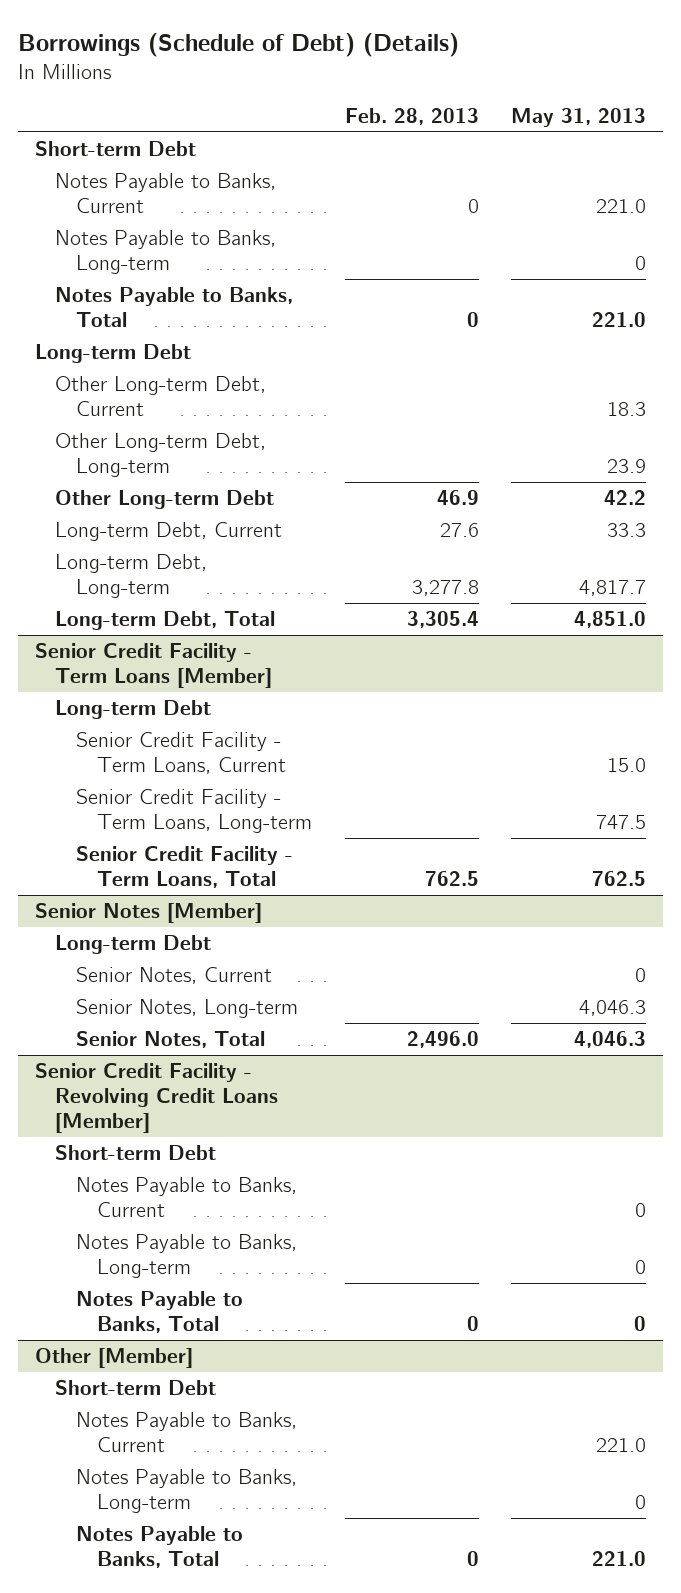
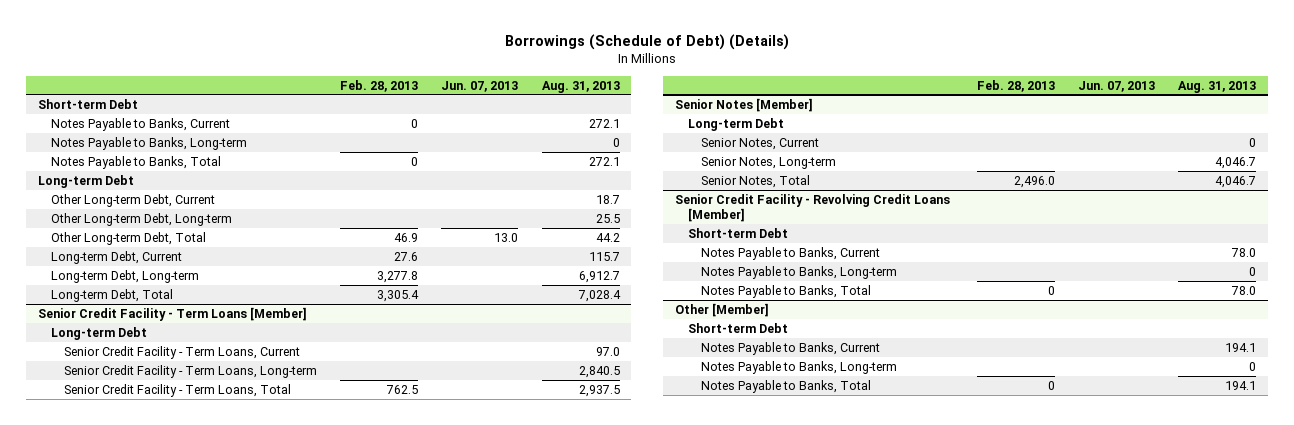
[511,107,647,127] May 31, 2013 -> none
none -> [441,80,519,92] Jun. 07, 2013
none -> [541,80,620,93] Aug. 31, 2013
[55,490,275,510] Other Long-term Debt -> [50,231,206,245] Other Long-term Debt, Total

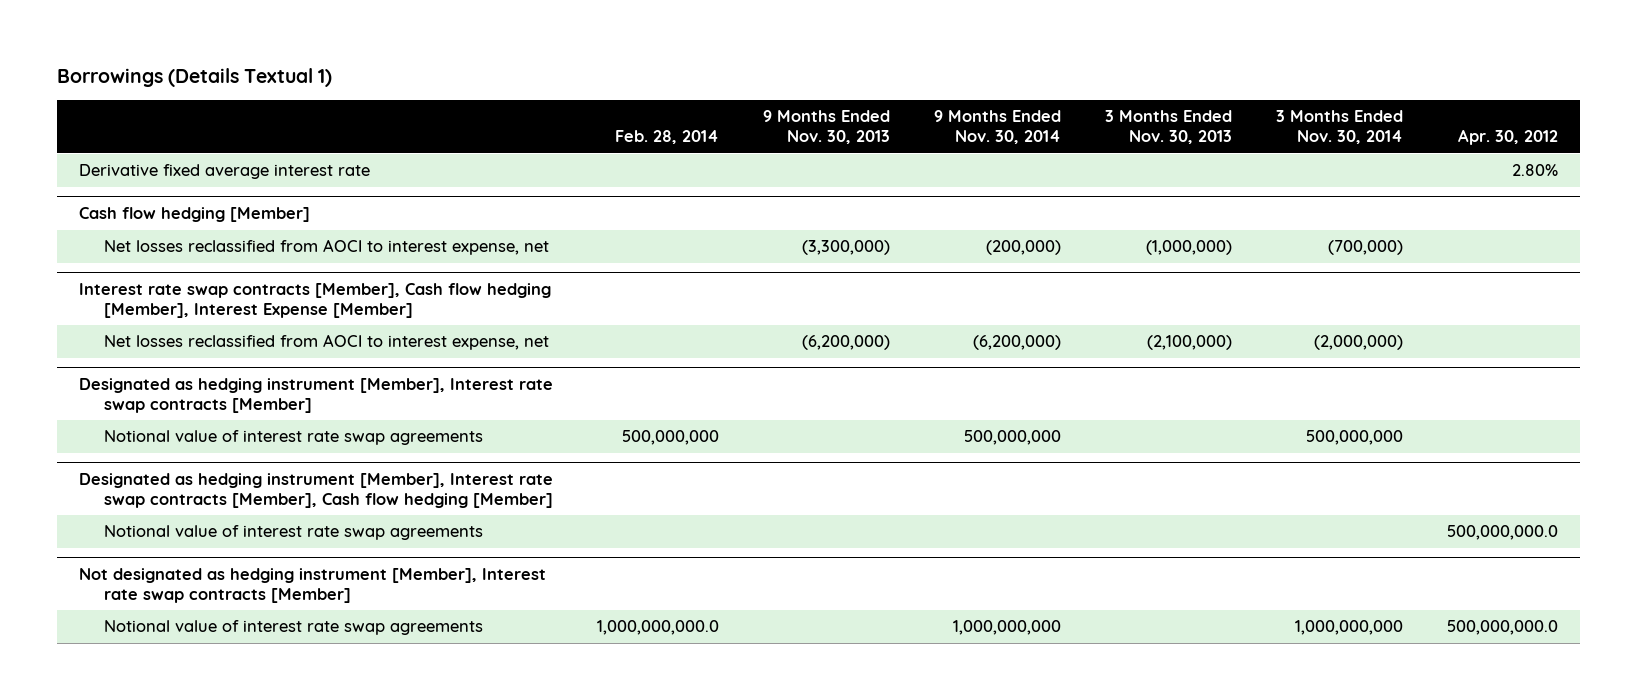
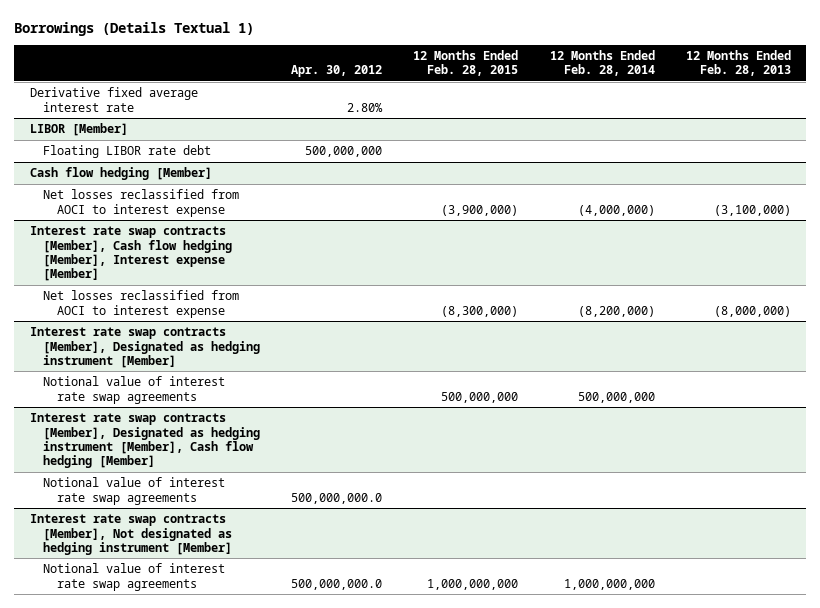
[615,130,720,145] Feb. 28, 2014 -> none
[763,110,891,145] 9 Months Ended Nov. 30, 2013 -> none
[934,110,1062,145] 9 Months Ended Nov. 30, 2014 -> none
[1104,110,1232,145] 3 Months Ended Nov. 30, 2013 -> none
[1275,110,1403,145] 3 Months Ended Nov. 30, 2014 -> none
none -> [413,49,519,77] 12 Months Ended Feb. 28, 2015
none -> [549,49,655,77] 12 Months Ended Feb. 28, 2014
none -> [685,49,791,77] 12 Months Ended Feb. 28, 2013
none -> [29,123,128,137] LIBOR [Member]
none -> [43,145,212,159] Floating LIBOR rate debt
[103,239,549,256] Net losses reclassified from AOCI to interest expense, net -> [43,189,240,217] Net losses reclassified from AOCI to interest expense
[79,283,552,318] Interest rate swap contracts [Member], Cash flow hedging [Member], Interest Expense [Member] -> [29,226,233,282] Interest rate swap contracts [Member], Cash flow hedging [Member], Interest expense [Member]
[103,334,549,351] Net losses reclassified from AOCI to interest expense, net -> [43,290,240,318] Net losses reclassified from AOCI to interest expense
[79,378,554,413] Designated as hedging instrument [Member], Interest rate swap contracts [Member] -> [29,327,261,368] Interest rate swap contracts [Member], Designated as hedging instrument [Member]
[79,473,554,508] Designated as hedging instrument [Member], Interest rate swap contracts [Member], Cash flow hedging [Member] -> [29,413,261,469] Interest rate swap contracts [Member], Designated as hedging instrument [Member], Cash flow hedging [Member]
[79,568,547,603] Not designated as hedging instrument [Member], Interest rate swap contracts [Member] -> [29,514,233,555] Interest rate swap contracts [Member], Not designated as hedging instrument [Member]

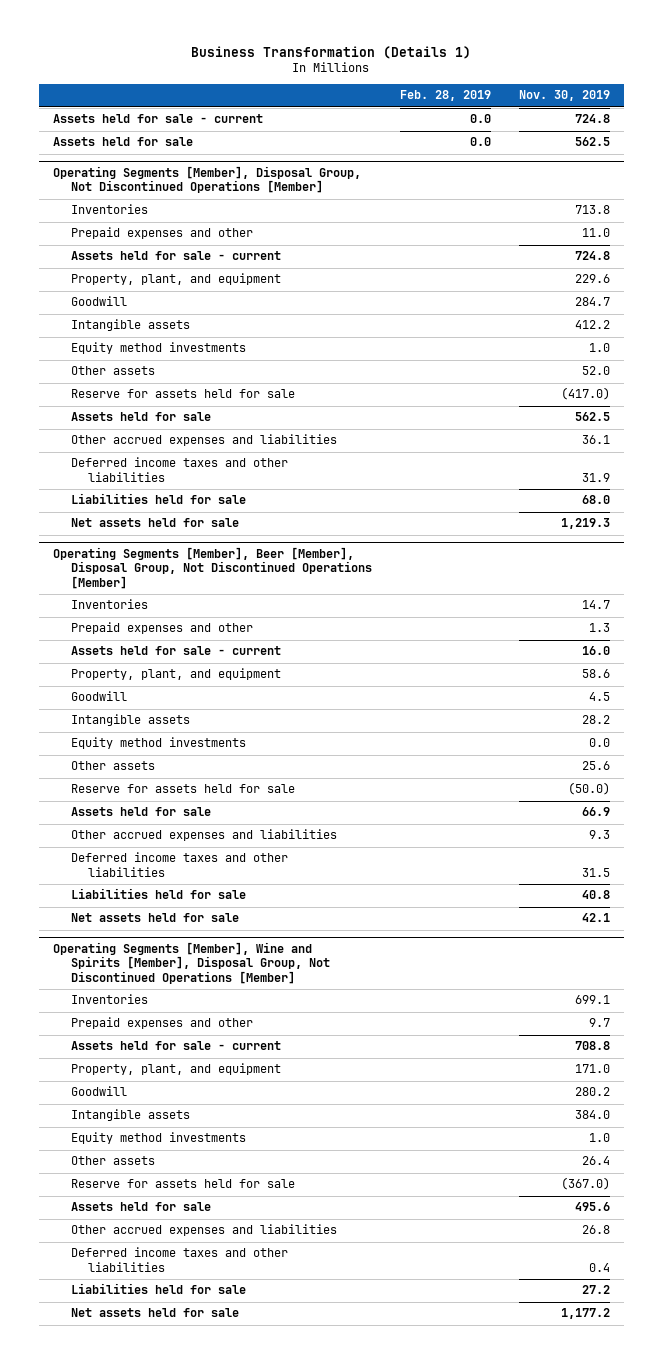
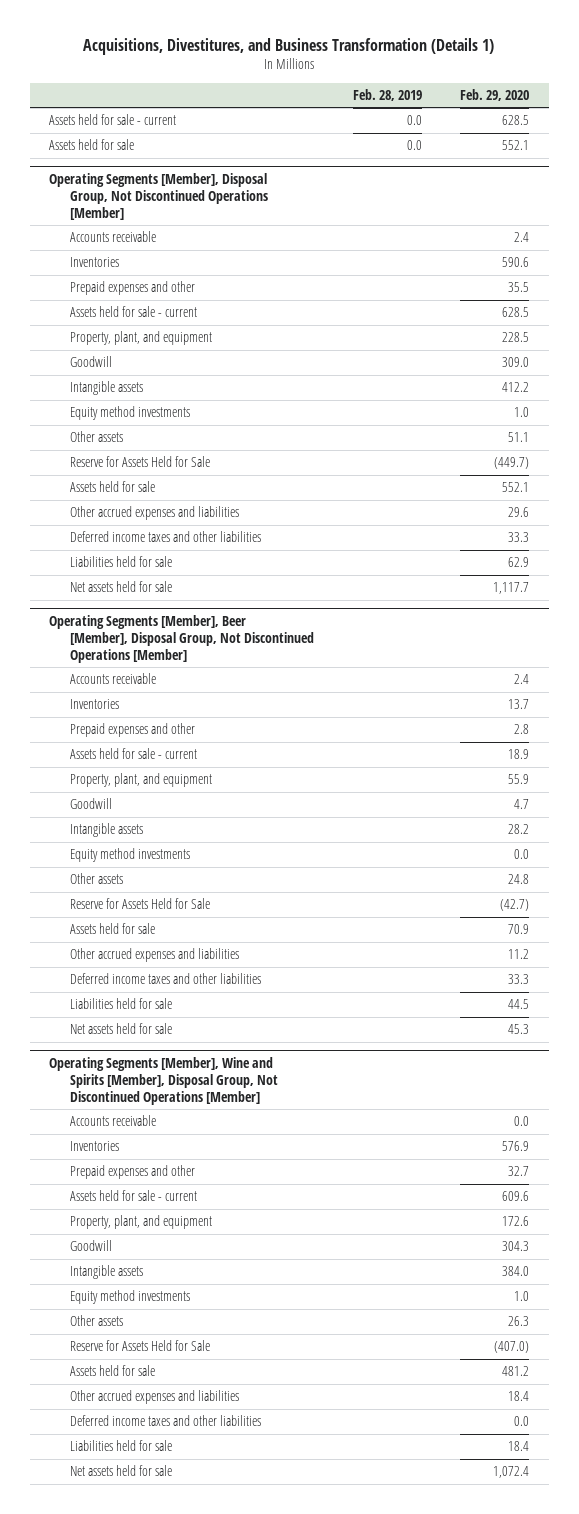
[191,45,472,59] Business Transformation (Details 1) -> [83,38,495,56] Acquisitions, Divestitures, and Business Transformation (Details 1)
[518,90,610,102] Nov. 30, 2019 -> none
none -> [460,88,530,101] Feb. 29, 2020
none -> [70,231,157,243] Accounts receivable
[70,389,295,399] Reserve for assets held for sale -> [70,456,211,468] Reserve for Assets Held for Sale
none -> [70,673,157,685] Accounts receivable
[70,784,295,794] Reserve for assets held for sale -> [70,898,211,910] Reserve for Assets Held for Sale
none -> [70,1115,157,1127] Accounts receivable
[70,1179,295,1189] Reserve for assets held for sale -> [70,1340,211,1352] Reserve for Assets Held for Sale

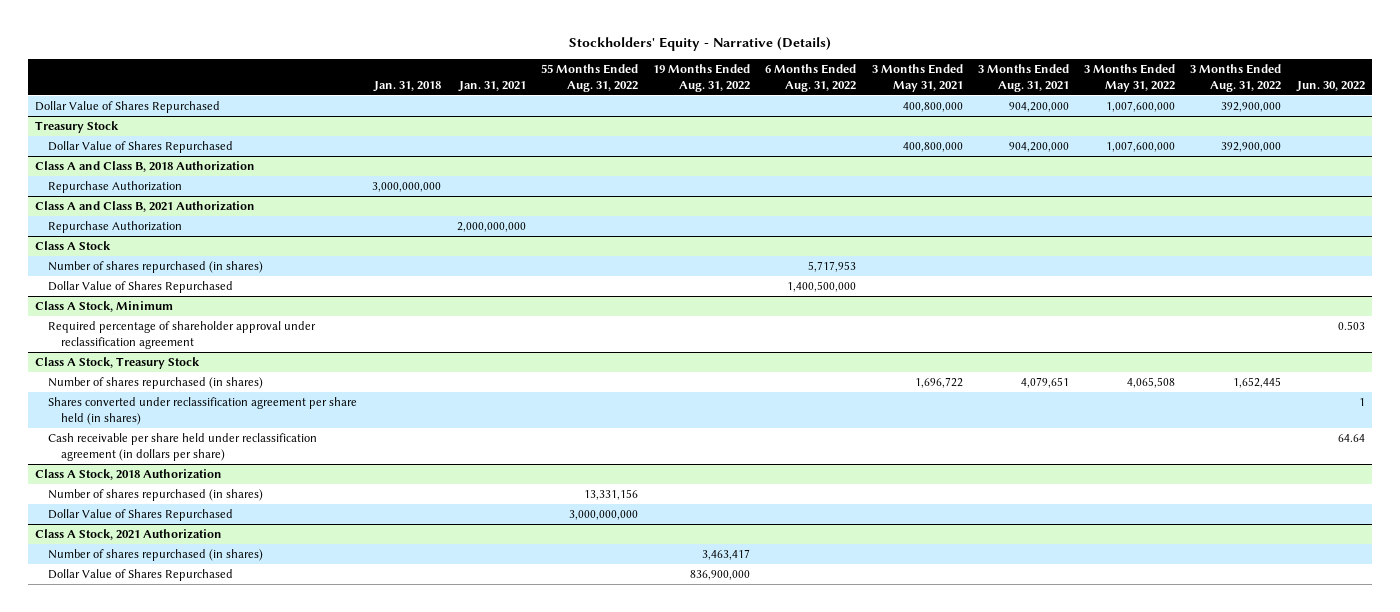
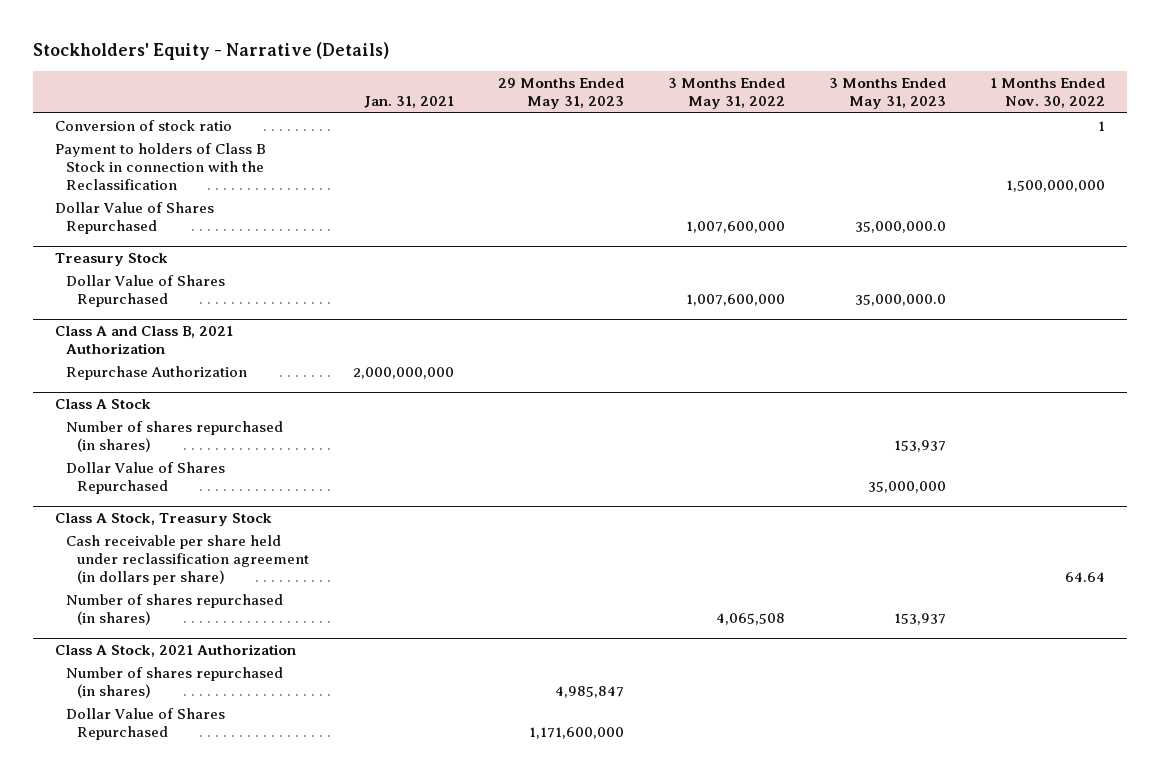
[373,80,442,92] Jan. 31, 2018 -> none
[540,64,638,92] 55 Months Ended Aug. 31, 2022 -> none
[653,64,751,92] 19 Months Ended Aug. 31, 2022 -> none
[765,64,857,92] 6 Months Ended Aug. 31, 2022 -> none
[871,64,963,92] 3 Months Ended May 31, 2021 -> none
[977,64,1069,92] 3 Months Ended Aug. 31, 2021 -> none
[1190,64,1282,92] 3 Months Ended Aug. 31, 2022 -> none
[1295,80,1365,92] Jun. 30, 2022 -> none
none -> [497,78,624,110] 29 Months Ended May 31, 2023
none -> [828,78,946,110] 3 Months Ended May 31, 2023
none -> [989,78,1105,109] 1 Months Ended Nov. 30, 2022
none -> [54,119,232,131] Conversion of stock ratio
none -> [54,142,266,190] Payment to holders of Class B Stock in connection with the Reclassification
[35,161,256,173] Class A and Class B, 2018 Authorization -> none
[48,181,183,194] Repurchase Authorization -> none
[35,301,174,313] Class A Stock, Minimum -> none
[48,321,317,349] Required percentage of shareholder approval under reclassification agreement -> none
[48,397,358,425] Shares converted under reclassification agreement per share held (in shares) -> none
[35,469,223,481] Class A Stock, 2018 Authorization -> none
[48,489,264,502] Number of shares repurchased (in shares) -> none
[48,509,234,522] Dollar Value of Shares Repurchased -> none
[48,377,264,390] Number of shares repurchased (in shares) -> [65,593,283,625] Number of shares repurchased (in shares)

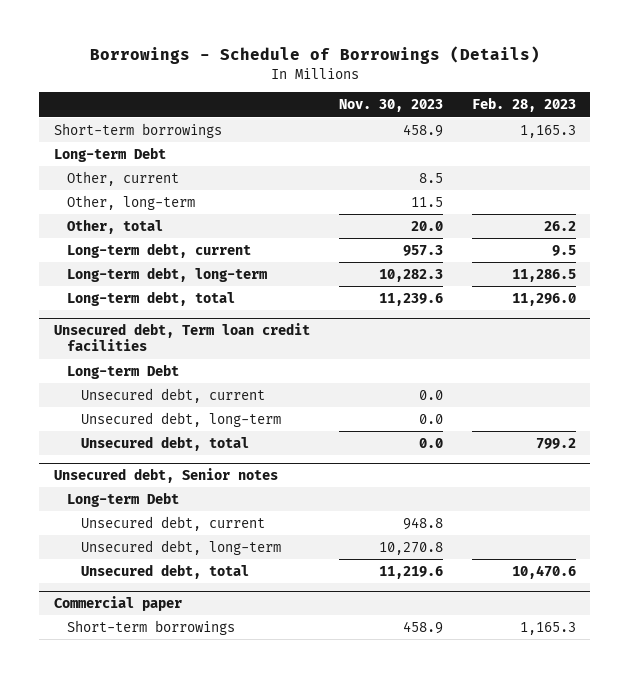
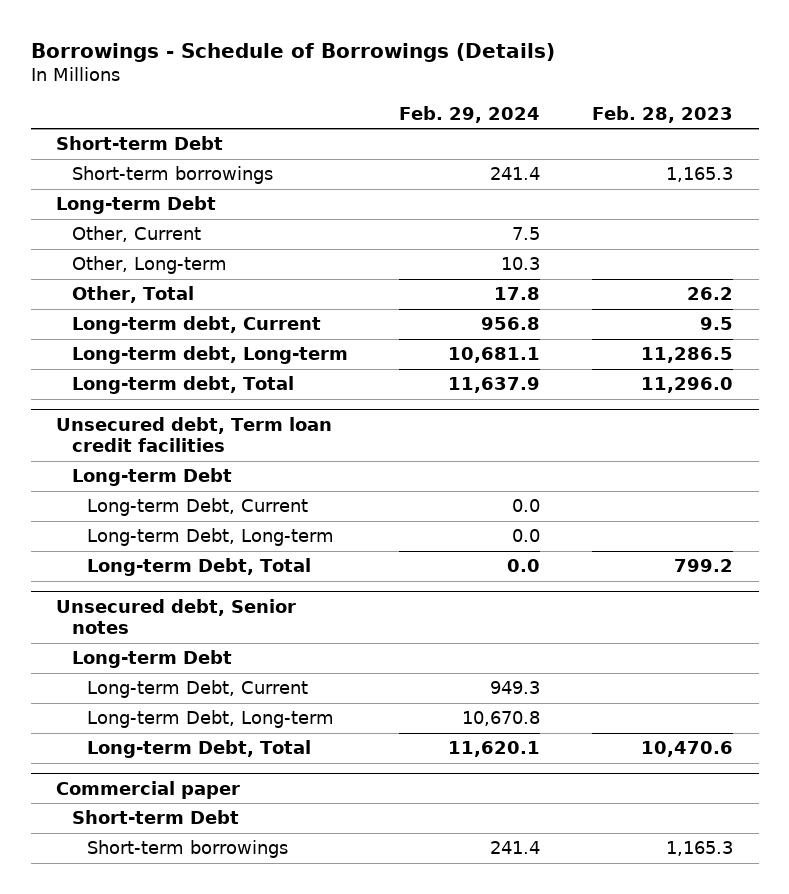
[338,99,443,113] Nov. 30, 2023 -> none
none -> [399,105,541,123] Feb. 29, 2024
none -> [56,136,224,151] Short-term Debt
[67,170,180,186] Other, current -> [71,226,201,243] Other, Current
[67,194,196,210] Other, long-term -> [71,256,227,275] Other, Long-term
[67,218,164,234] Other, total -> [71,286,194,304] Other, Total
[67,242,252,258] Long-term debt, current -> [71,316,321,335] Long-term debt, Current
[67,266,268,282] Long-term debt, long-term -> [71,346,348,365] Long-term debt, Long-term
[67,290,236,306] Long-term debt, total -> [71,376,294,395] Long-term debt, Total
[80,387,265,403] Unsecured debt, current -> [87,498,309,517] Long-term Debt, Current
[80,411,281,427] Unsecured debt, long-term -> [87,528,335,547] Long-term Debt, Long-term
[80,435,249,451] Unsecured debt, total -> [87,558,312,577] Long-term Debt, Total
[80,515,265,531] Unsecured debt, current -> [87,680,309,699] Long-term Debt, Current
[80,539,281,555] Unsecured debt, long-term -> [87,710,335,729] Long-term Debt, Long-term
[80,563,249,579] Unsecured debt, total -> [87,740,312,759] Long-term Debt, Total
none -> [71,810,239,825] Short-term Debt

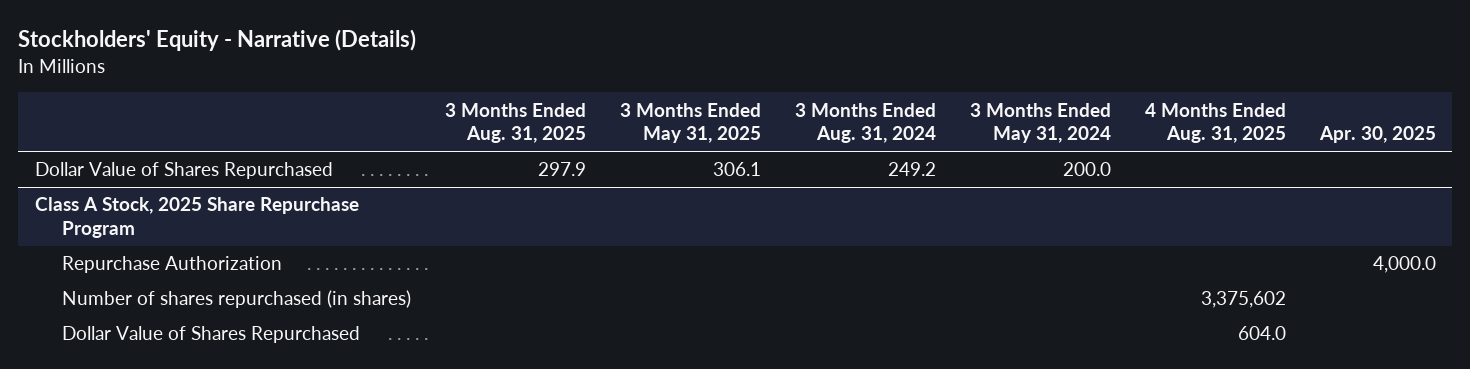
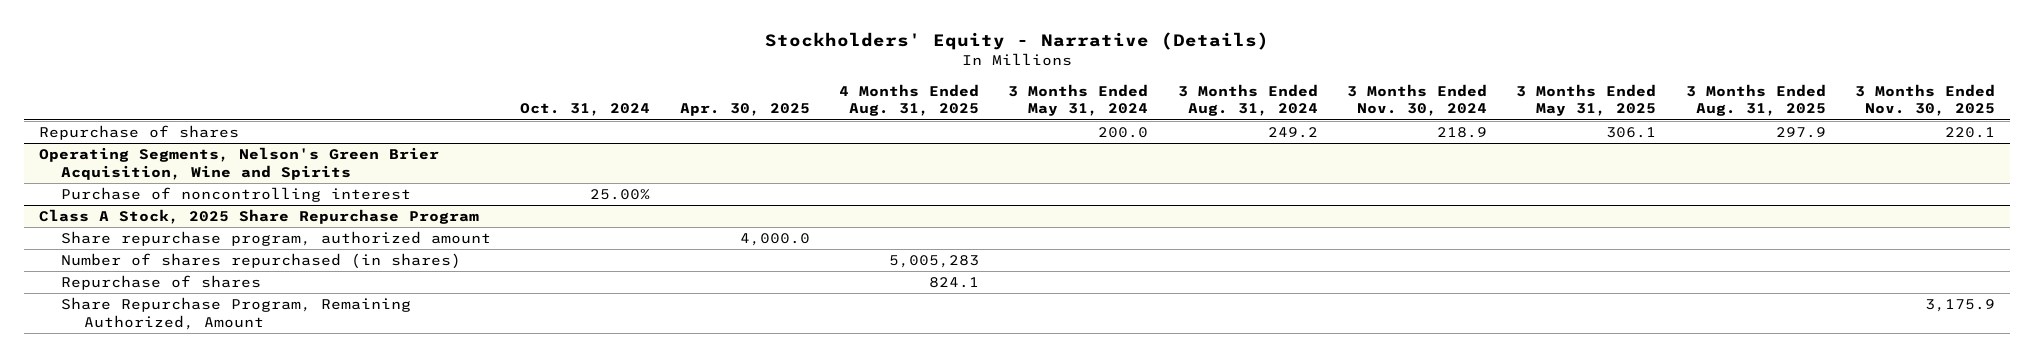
none -> [520,103,651,117] Oct. 31, 2024
none -> [1347,83,1488,117] 3 Months Ended Nov. 30, 2024
none -> [1855,83,1996,117] 3 Months Ended Nov. 30, 2025
[34,162,333,180] Dollar Value of Shares Repurchased -> [38,125,239,141] Repurchase of shares
none -> [38,147,439,180] Operating Segments, Nelson's Green Brier Acquisition, Wine and Spirits
none -> [61,187,412,203] Purchase of noncontrolling interest
[62,256,283,274] Repurchase Authorization -> [61,231,492,247] Share repurchase program, authorized amount
[1200,291,1286,309] 3,375,602 -> [889,255,980,269] 5,005,283
[62,326,361,344] Dollar Value of Shares Repurchased -> [61,275,262,291] Repurchase of shares
[1237,326,1286,341] 604.0 -> [929,277,980,289] 824.1
none -> [61,297,412,330] Share Repurchase Program, Remaining Authorized, Amount

